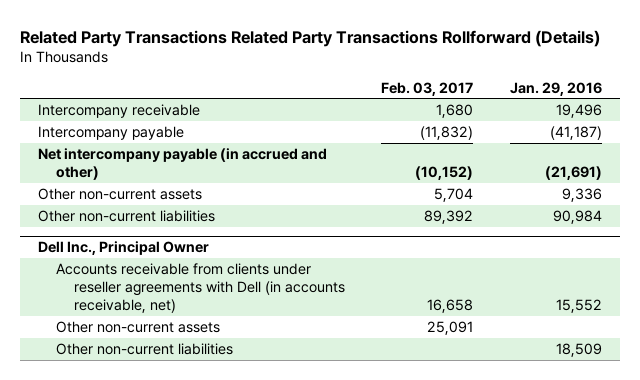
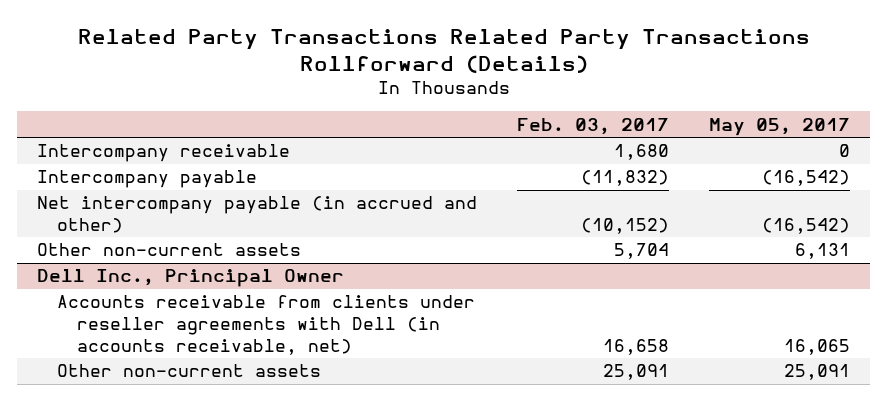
[509,81,602,96] Jan. 29, 2016 -> none
none -> [709,117,851,136] May 05, 2017
[38,210,216,223] Other non-current liabilities -> none
[56,343,234,356] Other non-current liabilities -> none

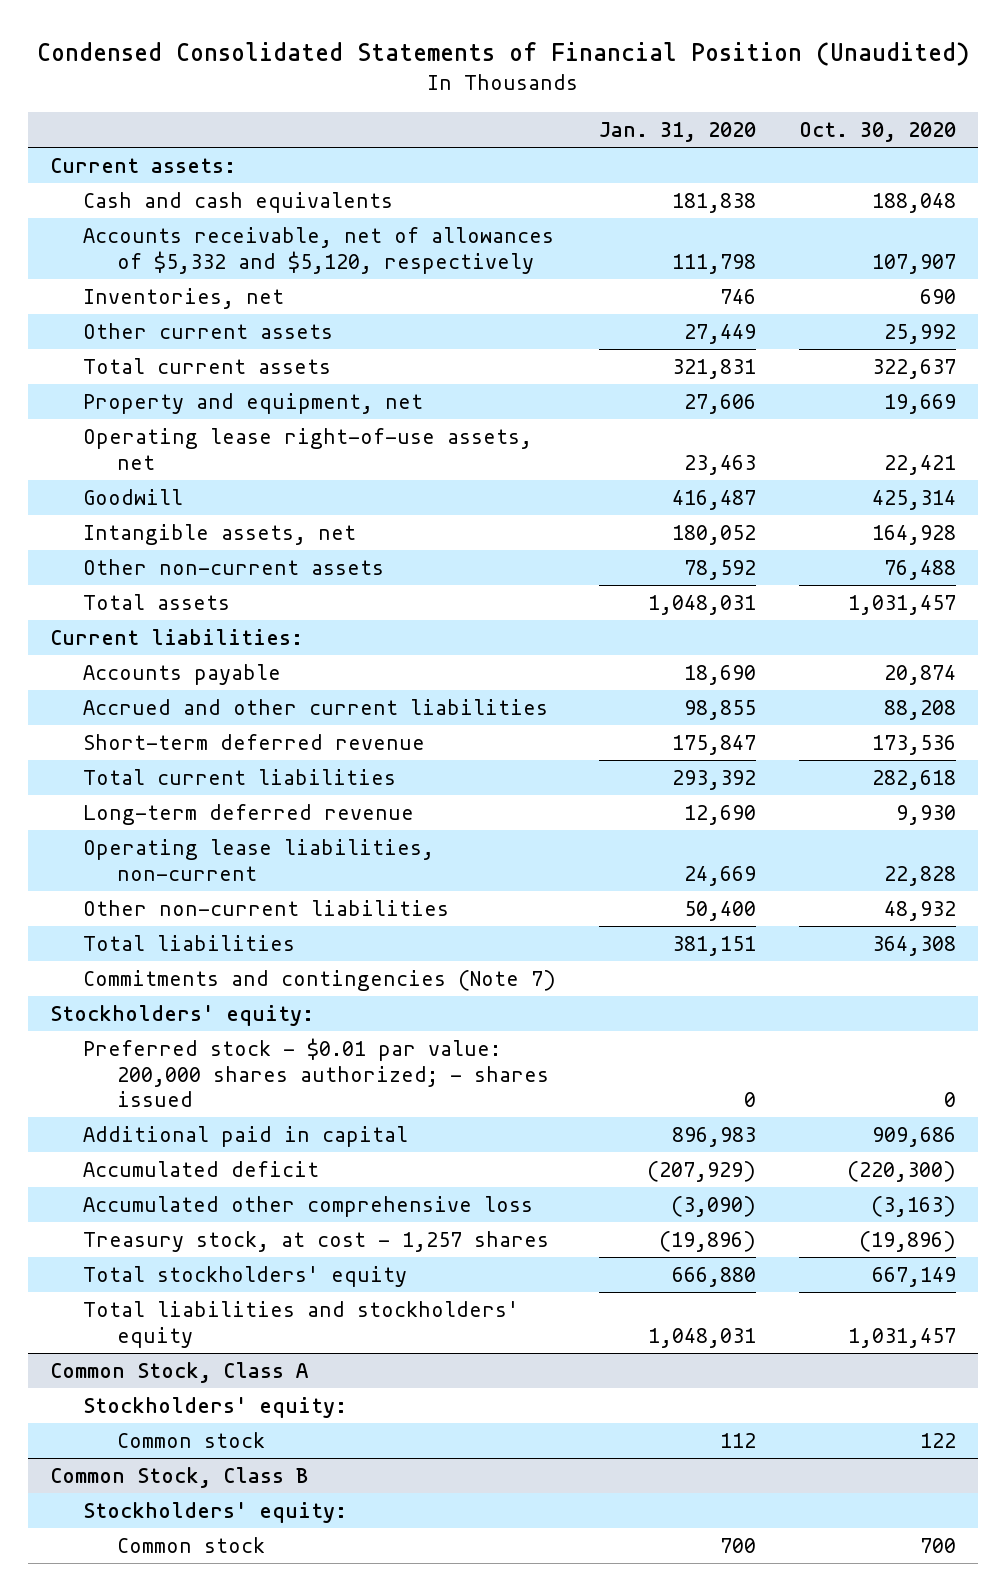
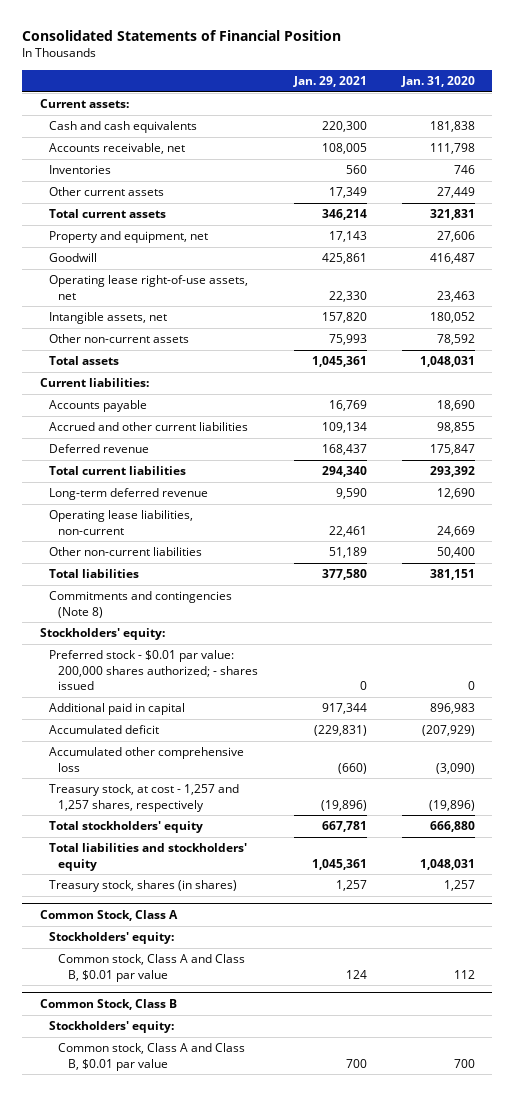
[36,42,969,67] Condensed Consolidated Statements of Financial Position (Unaudited) -> [22,30,342,42] Consolidated Statements of Financial Position
[799,121,957,142] Oct. 30, 2020 -> none
none -> [292,76,367,88] Jan. 29, 2021
[83,227,555,274] Accounts receivable, net of allowances of $5,332 and $5,120, respectively -> [49,143,186,155] Accounts receivable, net
[83,288,285,310] Inventories, net -> [49,165,112,175] Inventories
[83,428,533,470] Operating lease right-of-use assets, net -> [49,275,249,300] Operating lease right-of-use assets, net
[83,734,426,751] Short-term deferred revenue -> [49,444,150,454] Deferred revenue
[83,970,557,992] Commitments and contingencies (Note 7) -> [49,591,233,618] Commitments and contingencies (Note 8)
[83,1231,550,1253] Treasury stock, at cost - 1,257 shares -> [49,784,240,812] Treasury stock, at cost - 1,257 and 1,257 shares, respectively
none -> [49,880,238,893] Treasury stock, shares (in shares)
[116,1432,265,1449] Common stock -> [58,954,246,982] Common stock, Class A and Class B, $0.01 par value
[116,1537,265,1554] Common stock -> [58,1043,246,1071] Common stock, Class A and Class B, $0.01 par value

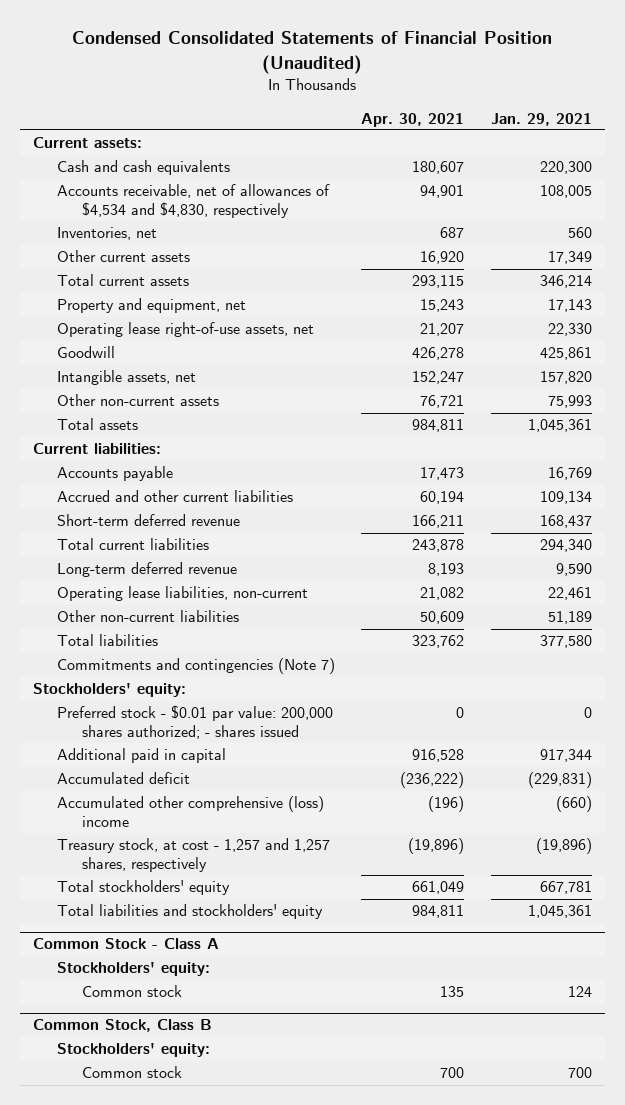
[22,30,342,42] Consolidated Statements of Financial Position -> [72,31,553,74] Condensed Consolidated Statements of Financial Position (Unaudited)
[400,76,475,88] Jan. 31, 2020 -> none
none -> [361,112,465,127] Apr. 30, 2021
[49,143,186,155] Accounts receivable, net -> [57,184,331,218] Accounts receivable, net of allowances of $4,534 and $4,830, respectively
[49,165,112,175] Inventories -> [57,227,158,241] Inventories, net
[49,253,98,263] Goodwill -> [57,346,116,359] Goodwill
[49,444,150,454] Deferred revenue -> [57,514,241,527] Short-term deferred revenue
[49,591,233,618] Commitments and contingencies (Note 8) -> [57,658,336,675] Commitments and contingencies (Note 7)
[49,747,245,772] Accumulated other comprehensive loss -> [57,796,325,827] Accumulated other comprehensive (loss) income
[49,880,238,893] Treasury stock, shares (in shares) -> none
[39,910,178,922] Common Stock, Class A -> [32,938,219,950] Common Stock - Class A
[58,954,246,982] Common stock, Class A and Class B, $0.01 par value -> [81,985,182,998] Common stock
[58,1043,246,1071] Common stock, Class A and Class B, $0.01 par value -> [81,1066,182,1079] Common stock

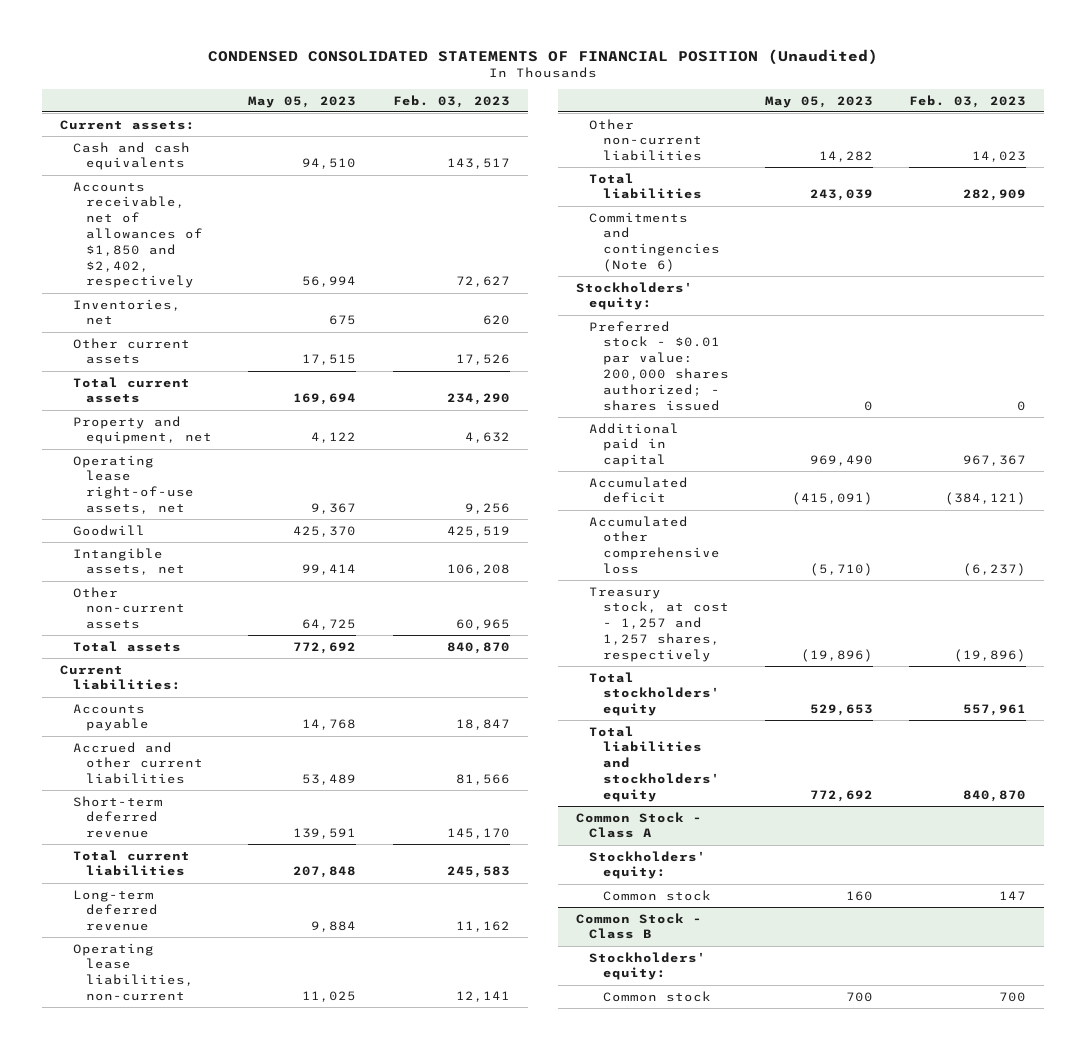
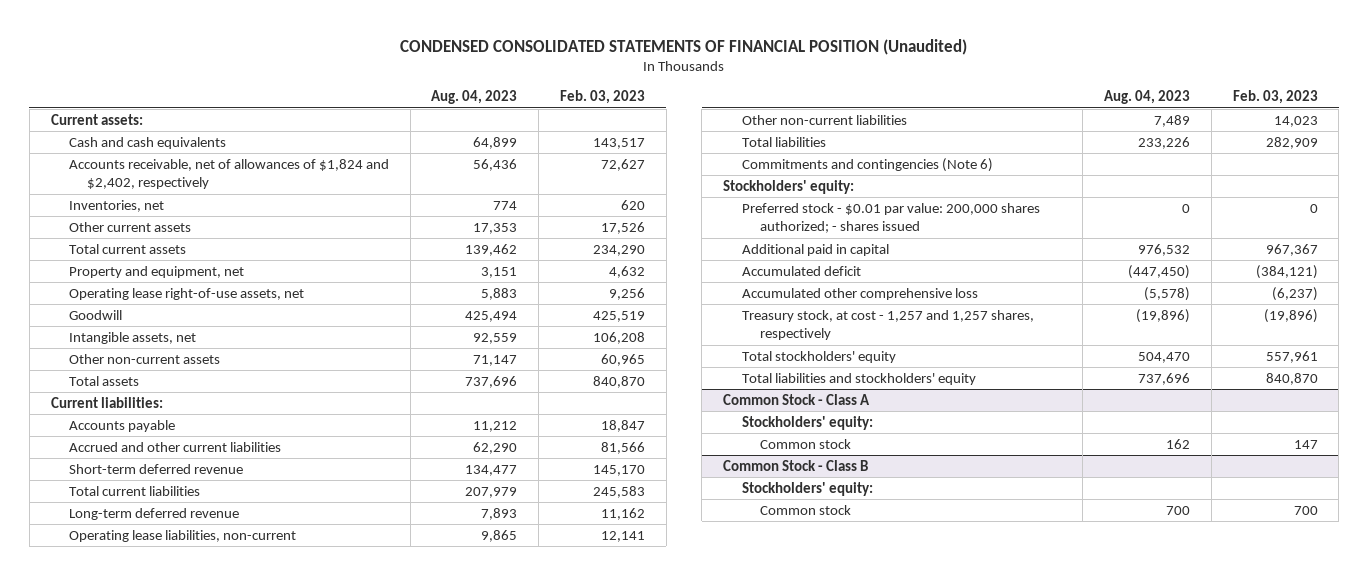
[248,95,357,108] May 05, 2023 -> none
none -> [431,90,518,105] Aug. 04, 2023
[73,181,204,289] Accounts receivable, net of allowances of $1,850 and $2,402, respectively -> [68,158,389,190] Accounts receivable, net of allowances of $1,824 and $2,402, respectively

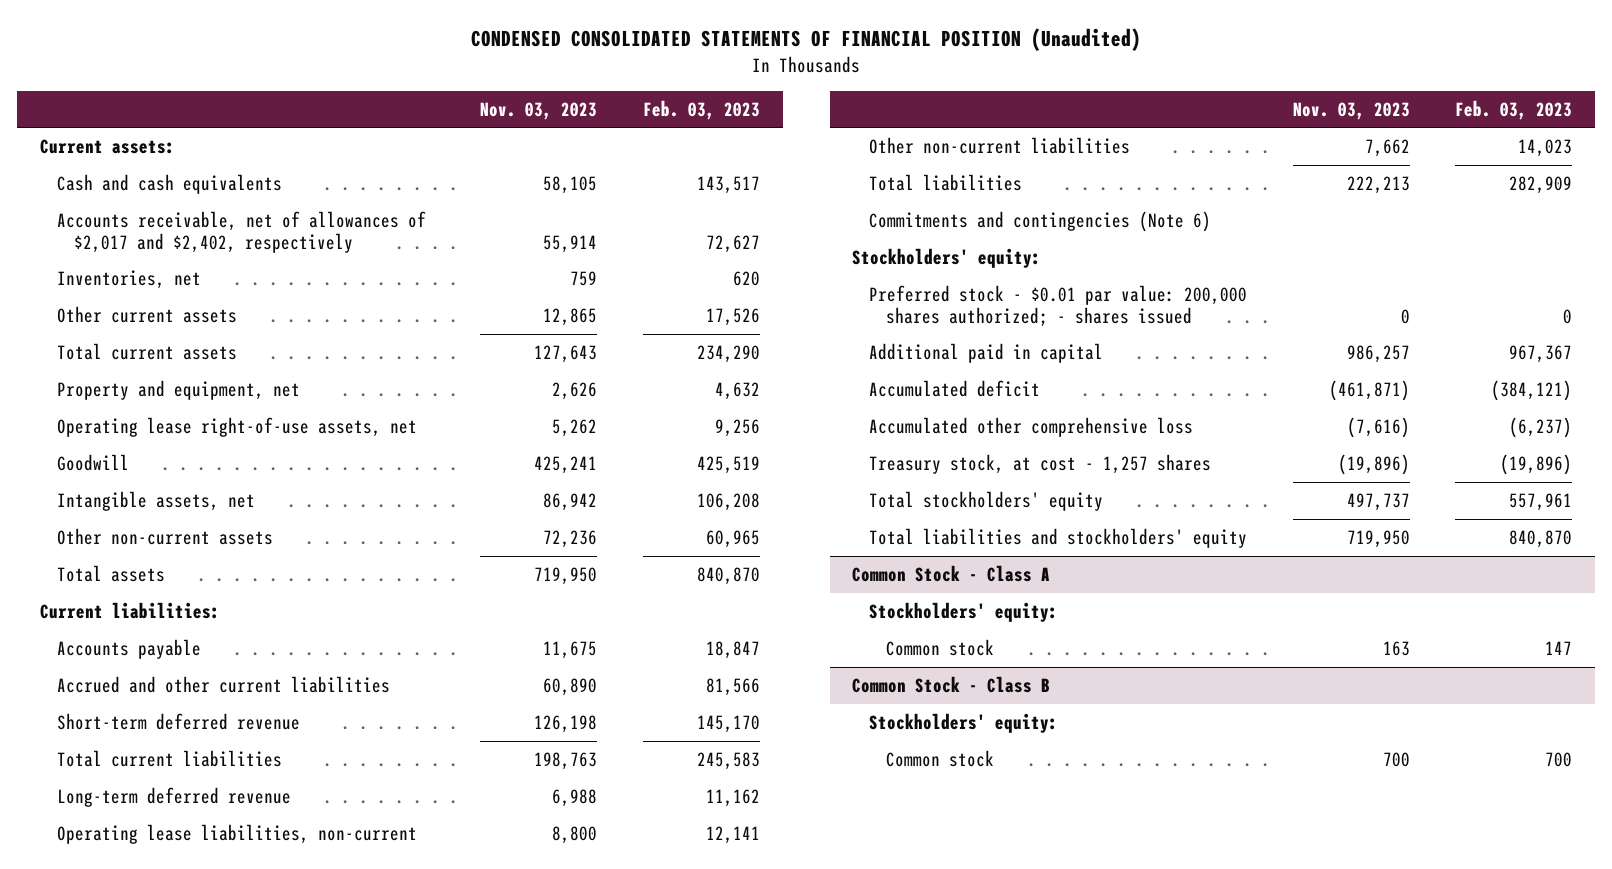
[431,90,518,105] Aug. 04, 2023 -> none
none -> [480,101,598,120] Nov. 03, 2023
[68,158,389,190] Accounts receivable, net of allowances of $1,824 and $2,402, respectively -> [56,210,426,253] Accounts receivable, net of allowances of $2,017 and $2,402, respectively
[741,309,1034,341] Treasury stock, at cost - 1,257 and 1,257 shares, respectively -> [869,453,1212,474] Treasury stock, at cost - 1,257 shares

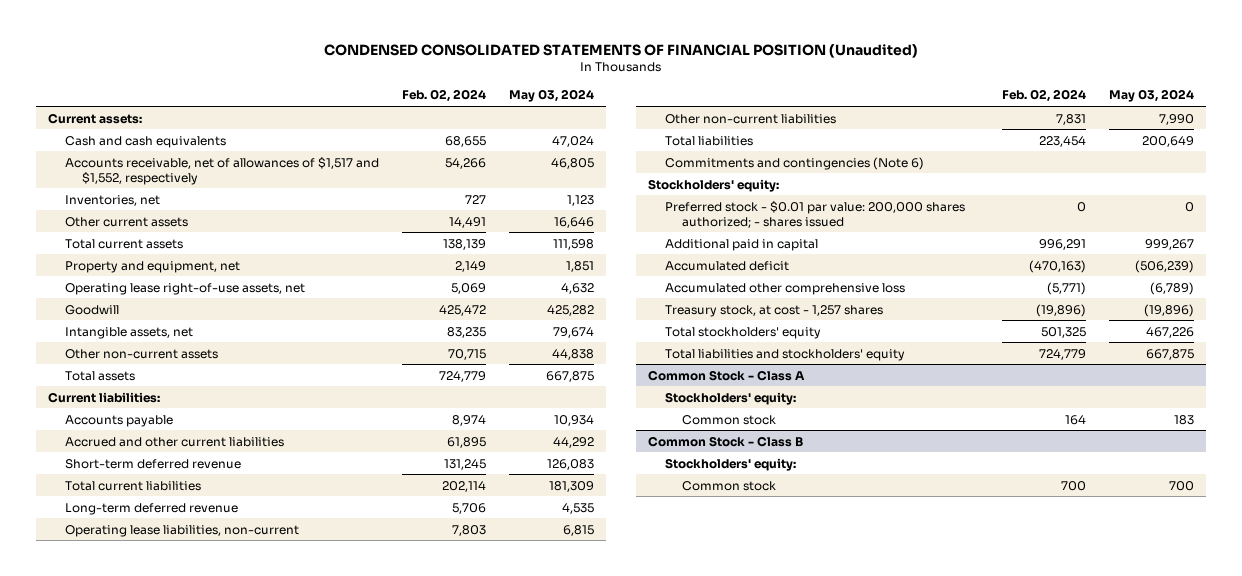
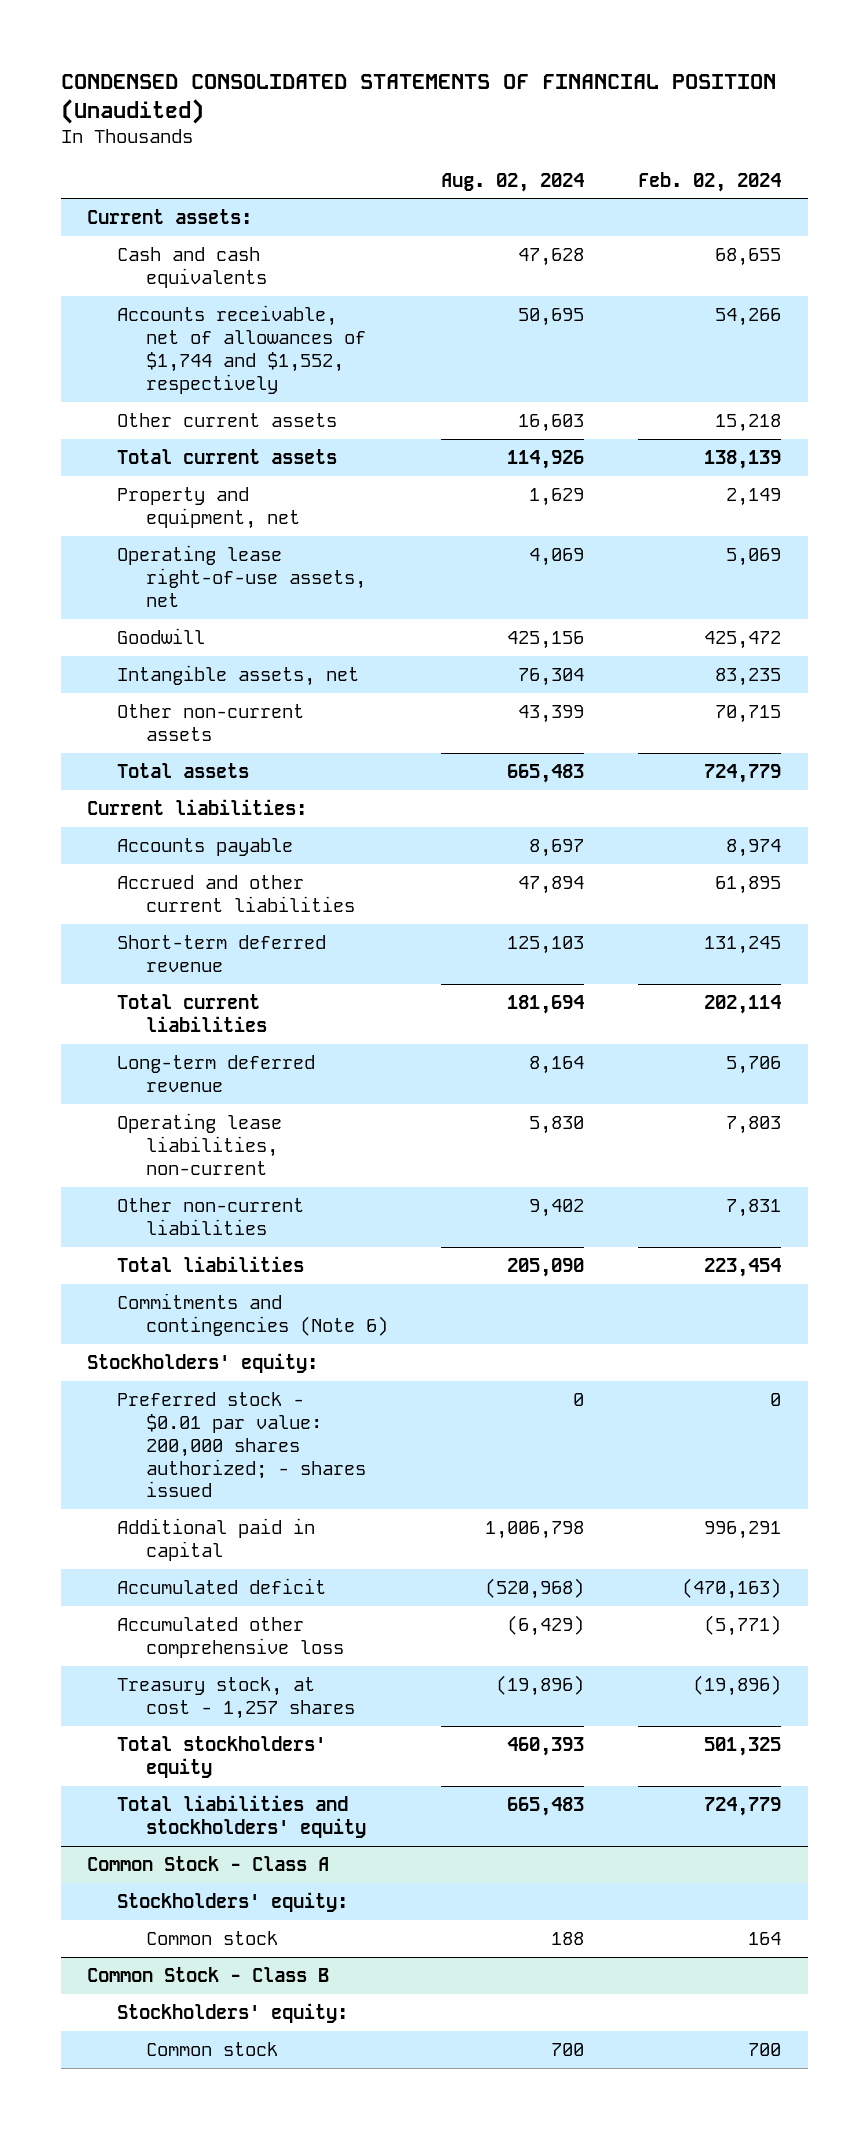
[508,89,594,103] May 03, 2024 -> none
none -> [441,172,585,192] Aug. 02, 2024
[64,194,160,206] Inventories, net -> none
[64,156,379,185] Accounts receivable, net of allowances of $1,517 and $1,552, respectively -> [116,304,366,394] Accounts receivable, net of allowances of $1,744 and $1,552, respectively
[448,216,486,228] 14,491 -> [714,413,781,432] 15,218

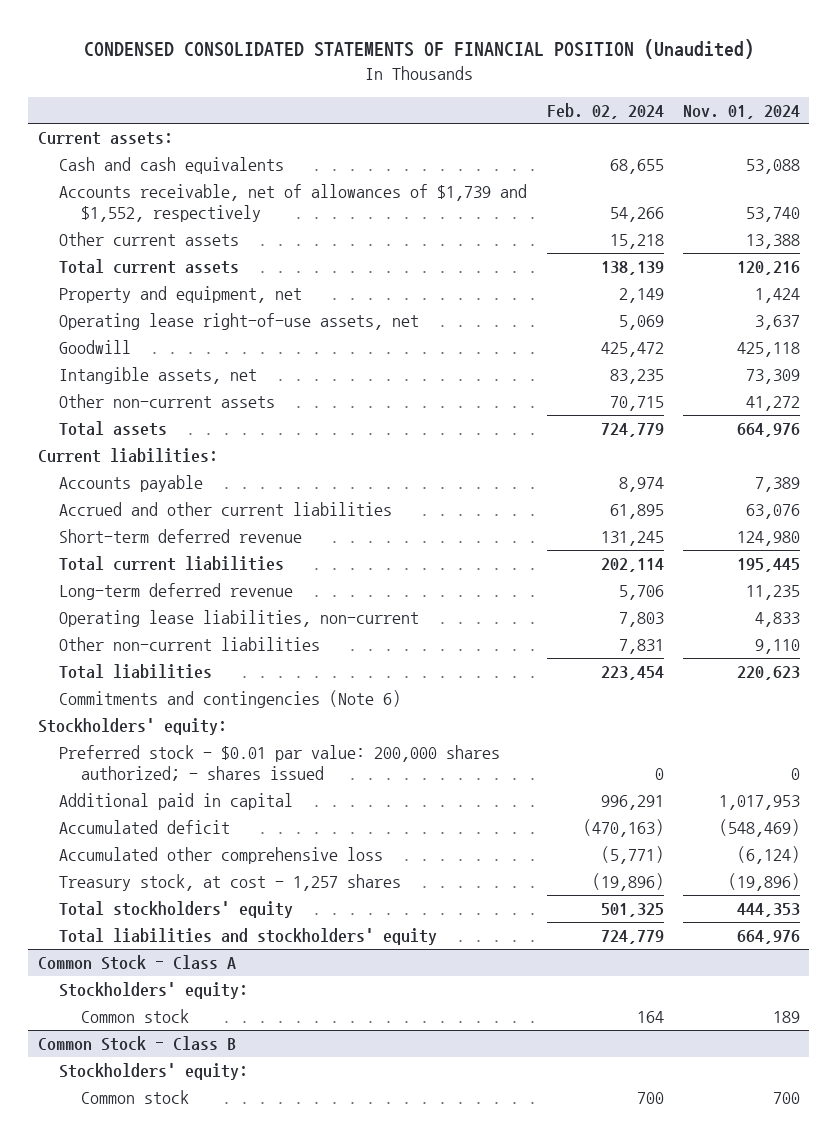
[441,172,585,192] Aug. 02, 2024 -> none
none -> [682,104,800,119] Nov. 01, 2024
[116,304,366,394] Accounts receivable, net of allowances of $1,744 and $1,552, respectively -> [59,183,528,223] Accounts receivable, net of allowances of $1,739 and $1,552, respectively

